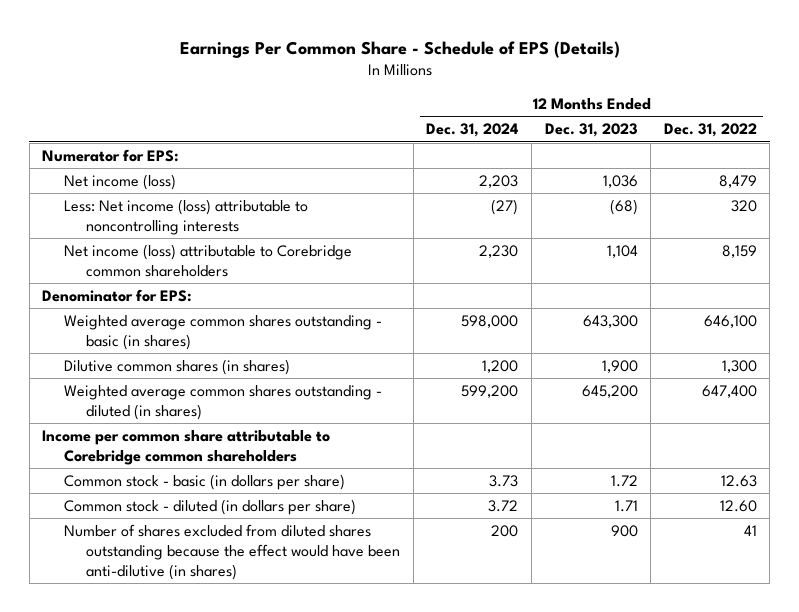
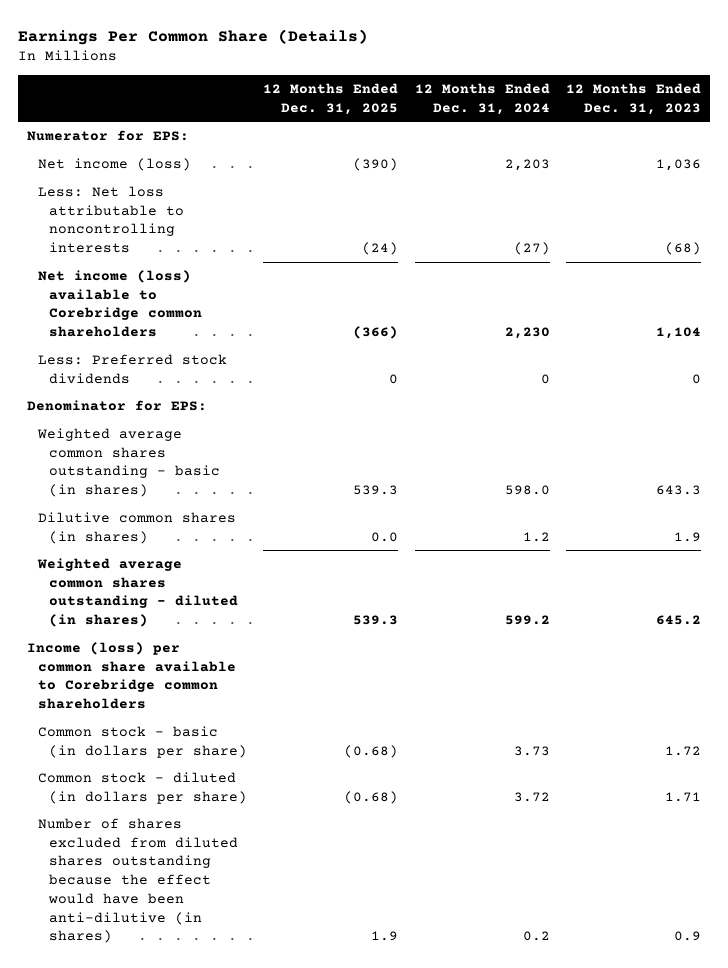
[179,40,620,58] Earnings Per Common Share - Schedule of EPS (Details) -> [18,28,369,45] Earnings Per Common Share (Details)
[663,123,757,138] Dec. 31, 2022 -> none
none -> [263,82,399,115] 12 Months Ended Dec. 31, 2025
[64,198,309,235] Less: Net income (loss) attributable to noncontrolling interests -> [37,185,184,254] Less: Net loss attributable to noncontrolling interests
[64,243,353,277] Net income (loss) attributable to Corebridge common shareholders -> [37,269,202,338] Net income (loss) available to Corebridge common shareholders
none -> [37,353,227,384] Less: Preferred stock dividends
[461,314,519,328] 598,000 -> [504,485,550,496] 598.0
[582,314,638,328] 643,300 -> [656,485,702,496] 643.3
[482,359,519,373] 1,200 -> [522,531,550,542] 1.2
[601,359,638,373] 1,900 -> [674,531,702,542] 1.9
[461,384,519,398] 599,200 -> [504,615,550,626] 599.2
[581,384,638,398] 645,200 -> [656,615,702,626] 645.2
[42,429,331,465] Income per common share attributable to Corebridge common shareholders -> [26,641,236,710] Income (loss) per common share available to Corebridge common shareholders
[491,524,519,537] 200 -> [522,931,550,942] 0.2
[610,524,638,537] 900 -> [674,931,702,942] 0.9

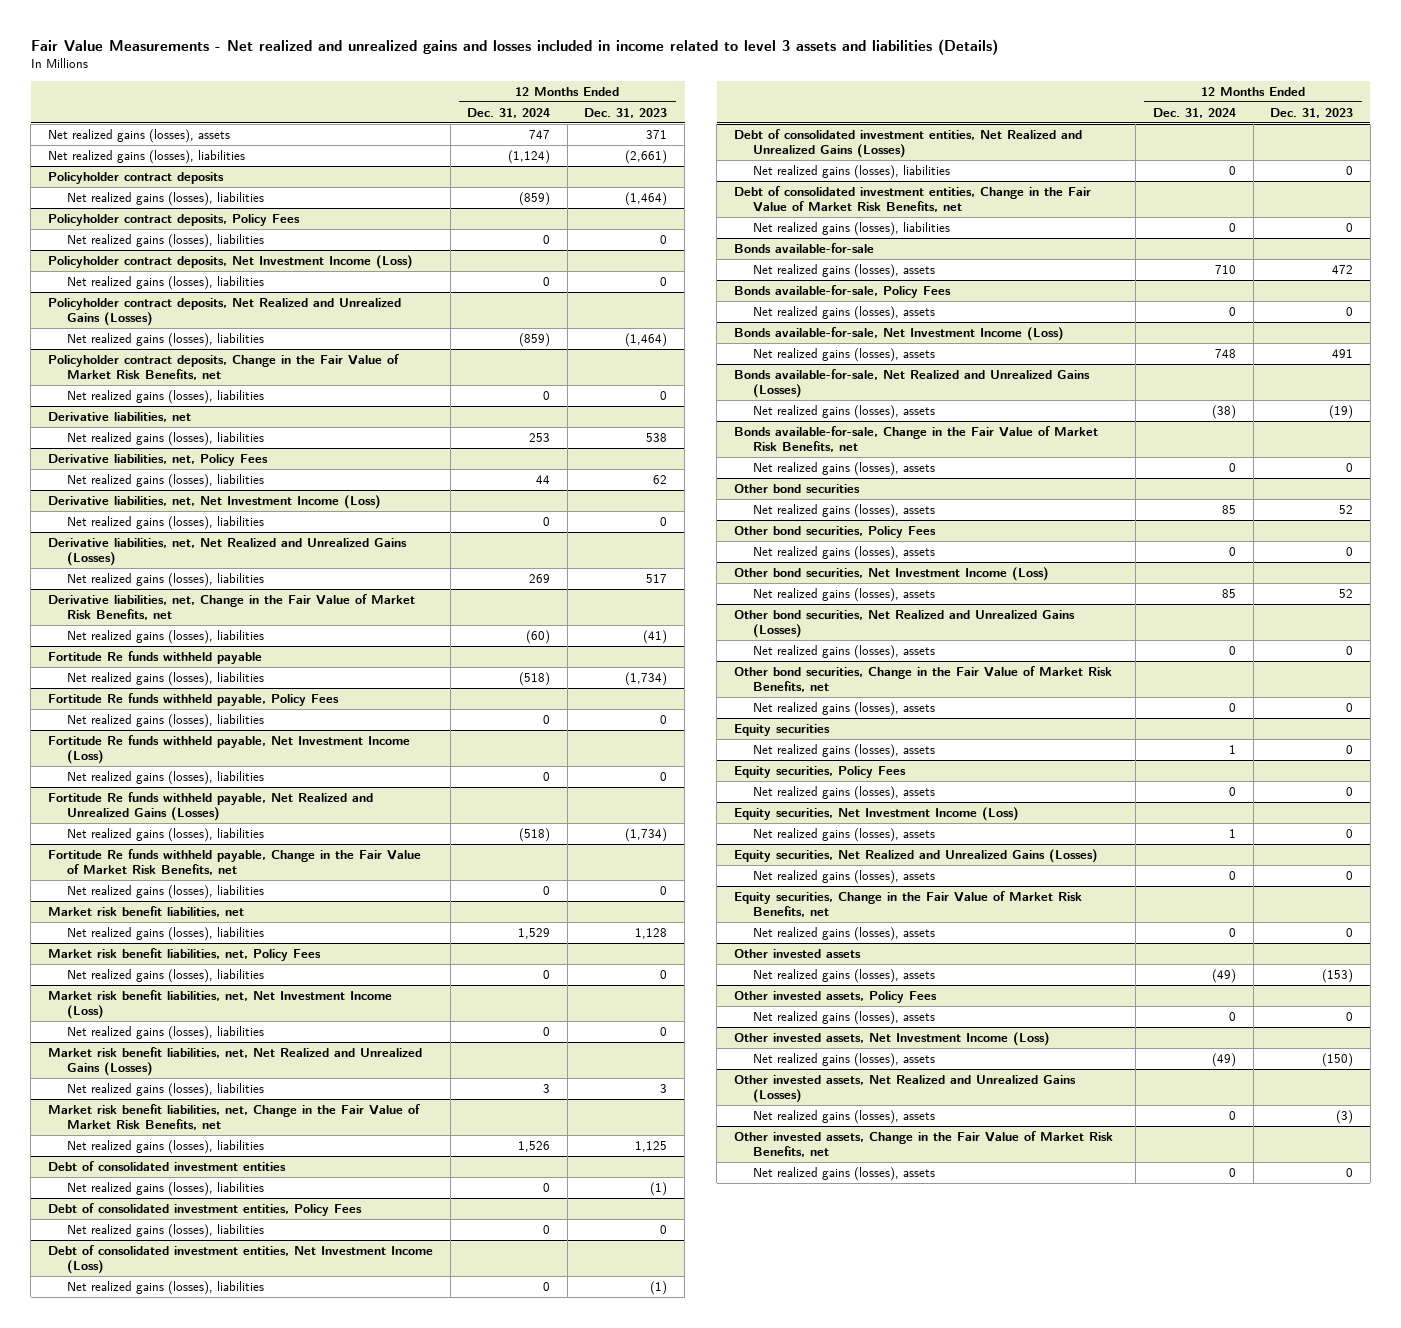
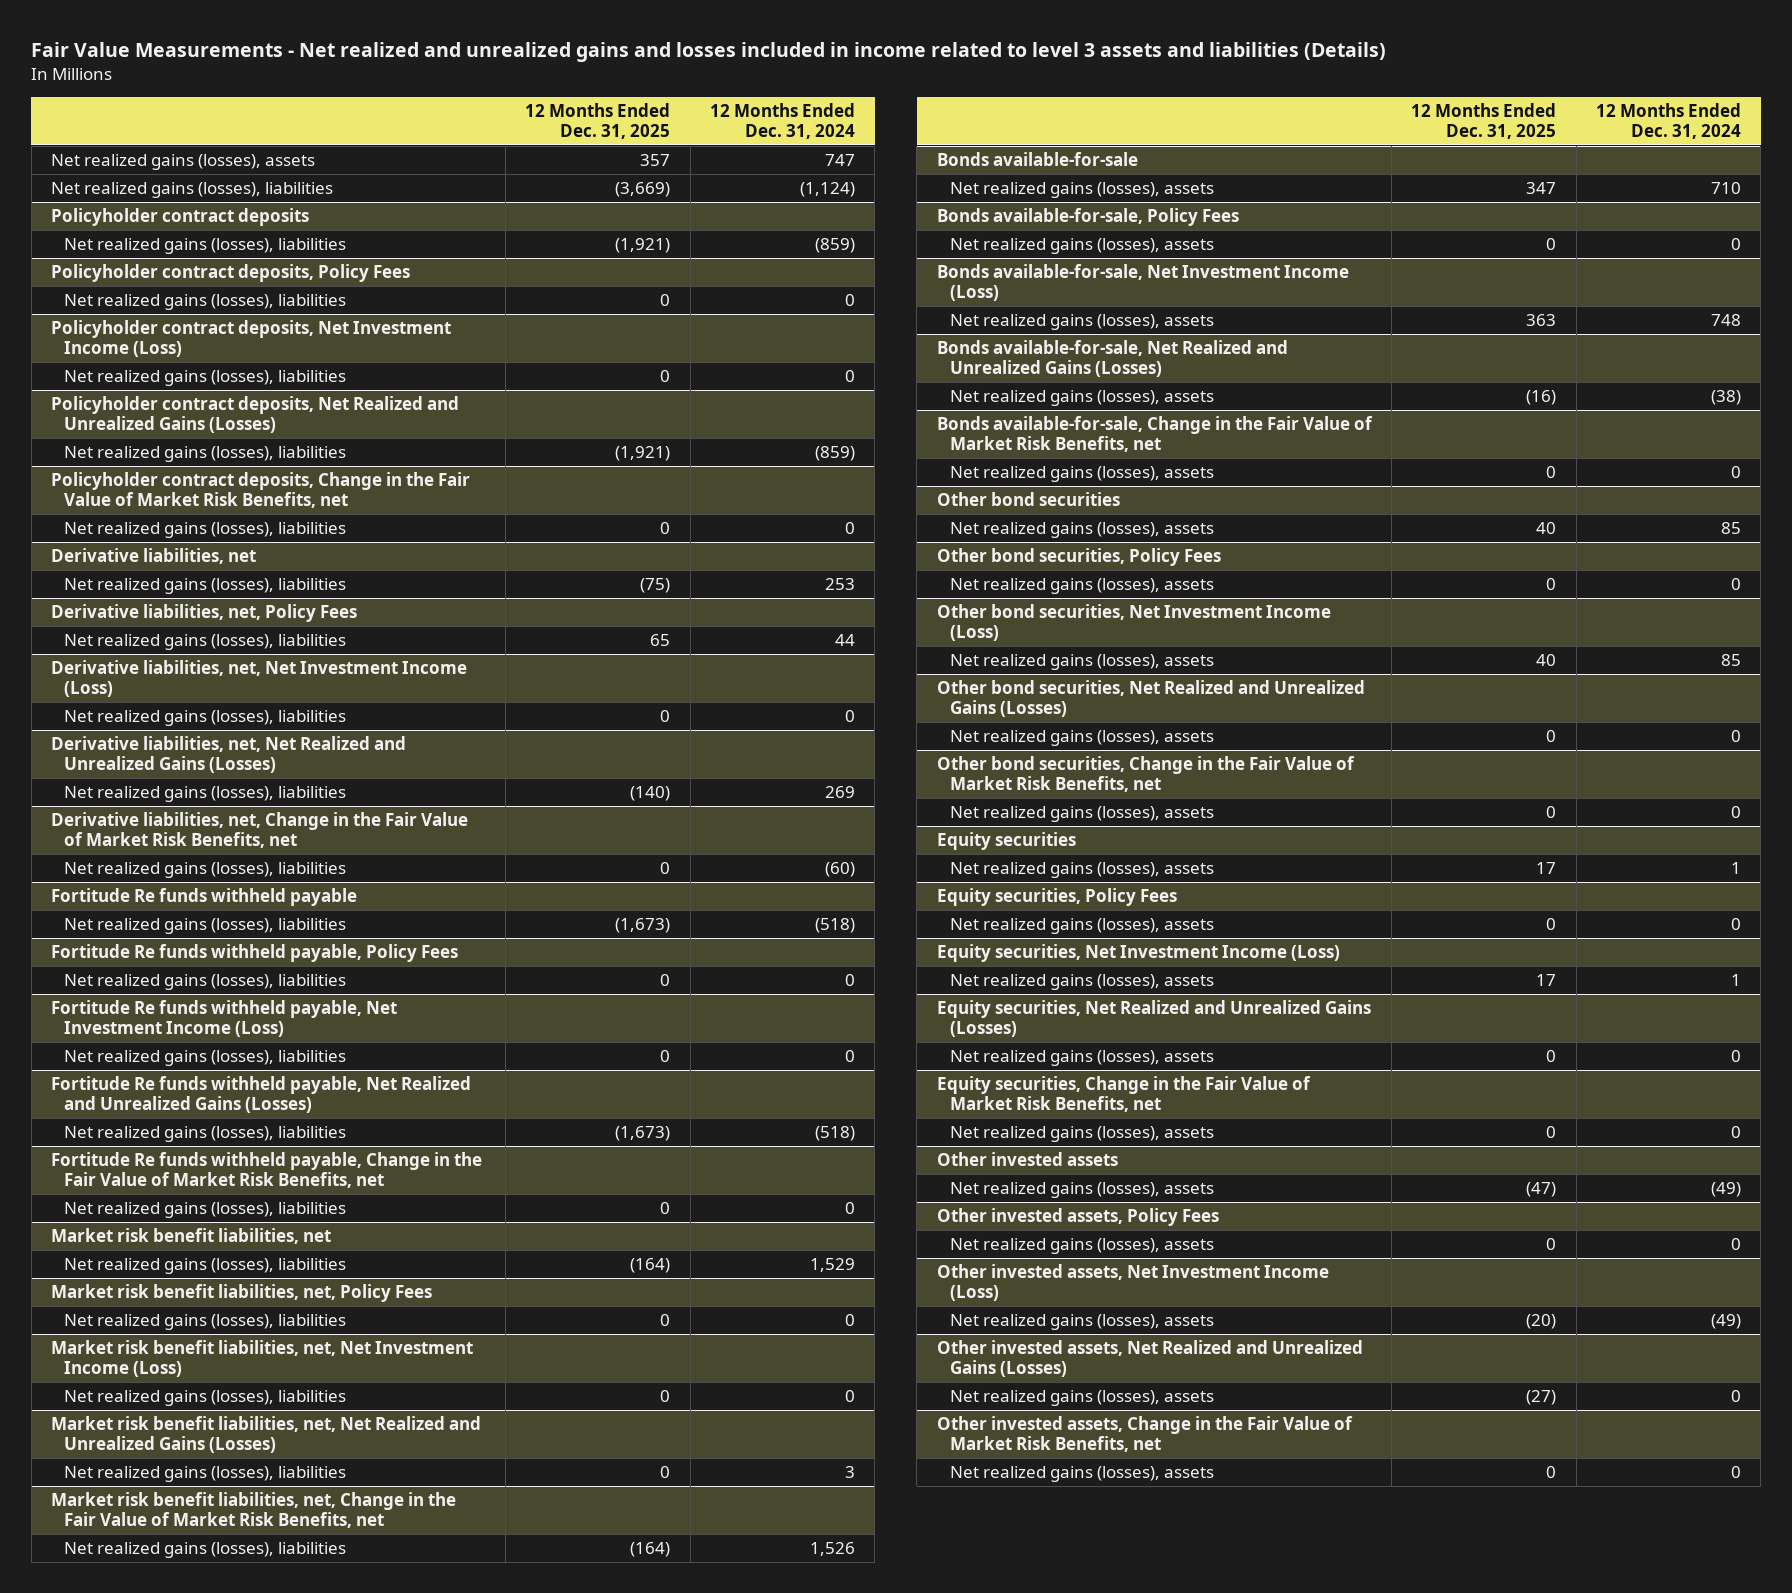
[584,107,668,118] Dec. 31, 2023 -> none
none -> [525,103,671,139] 12 Months Ended Dec. 31, 2025
[47,1161,286,1172] Debt of consolidated investment entities -> none
[66,1182,264,1197] Net realized gains (losses), liabilities -> none
[47,1203,362,1217] Debt of consolidated investment entities, Policy Fees -> none
[66,1224,264,1239] Net realized gains (losses), liabilities -> none
[47,1245,433,1274] Debt of consolidated investment entities, Net Investment Income (Loss) -> none
[66,1281,264,1296] Net realized gains (losses), liabilities -> none
[733,129,1082,158] Debt of consolidated investment entities, Net Realized and Unrealized Gains (Losses) -> none
[752,165,950,180] Net realized gains (losses), liabilities -> none
[733,186,1091,212] Debt of consolidated investment entities, Change in the Fair Value of Market Risk Benefits, net -> none
[752,222,950,237] Net realized gains (losses), liabilities -> none

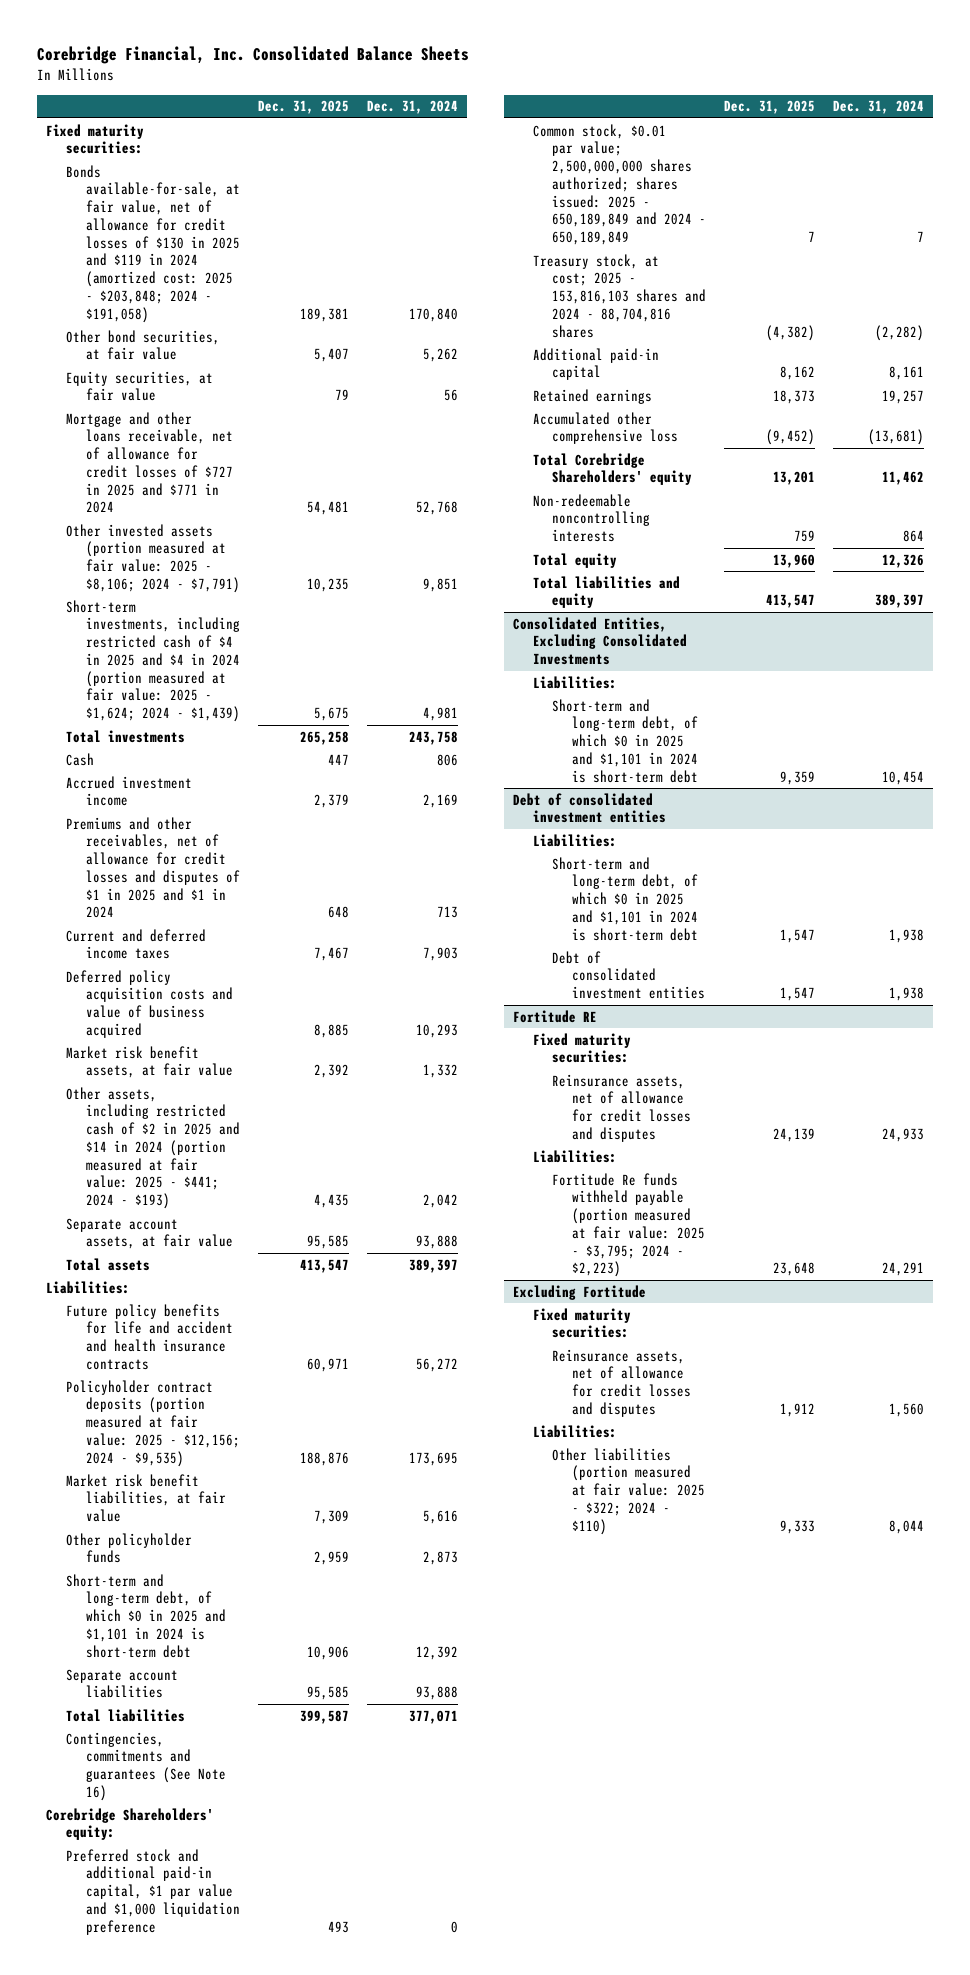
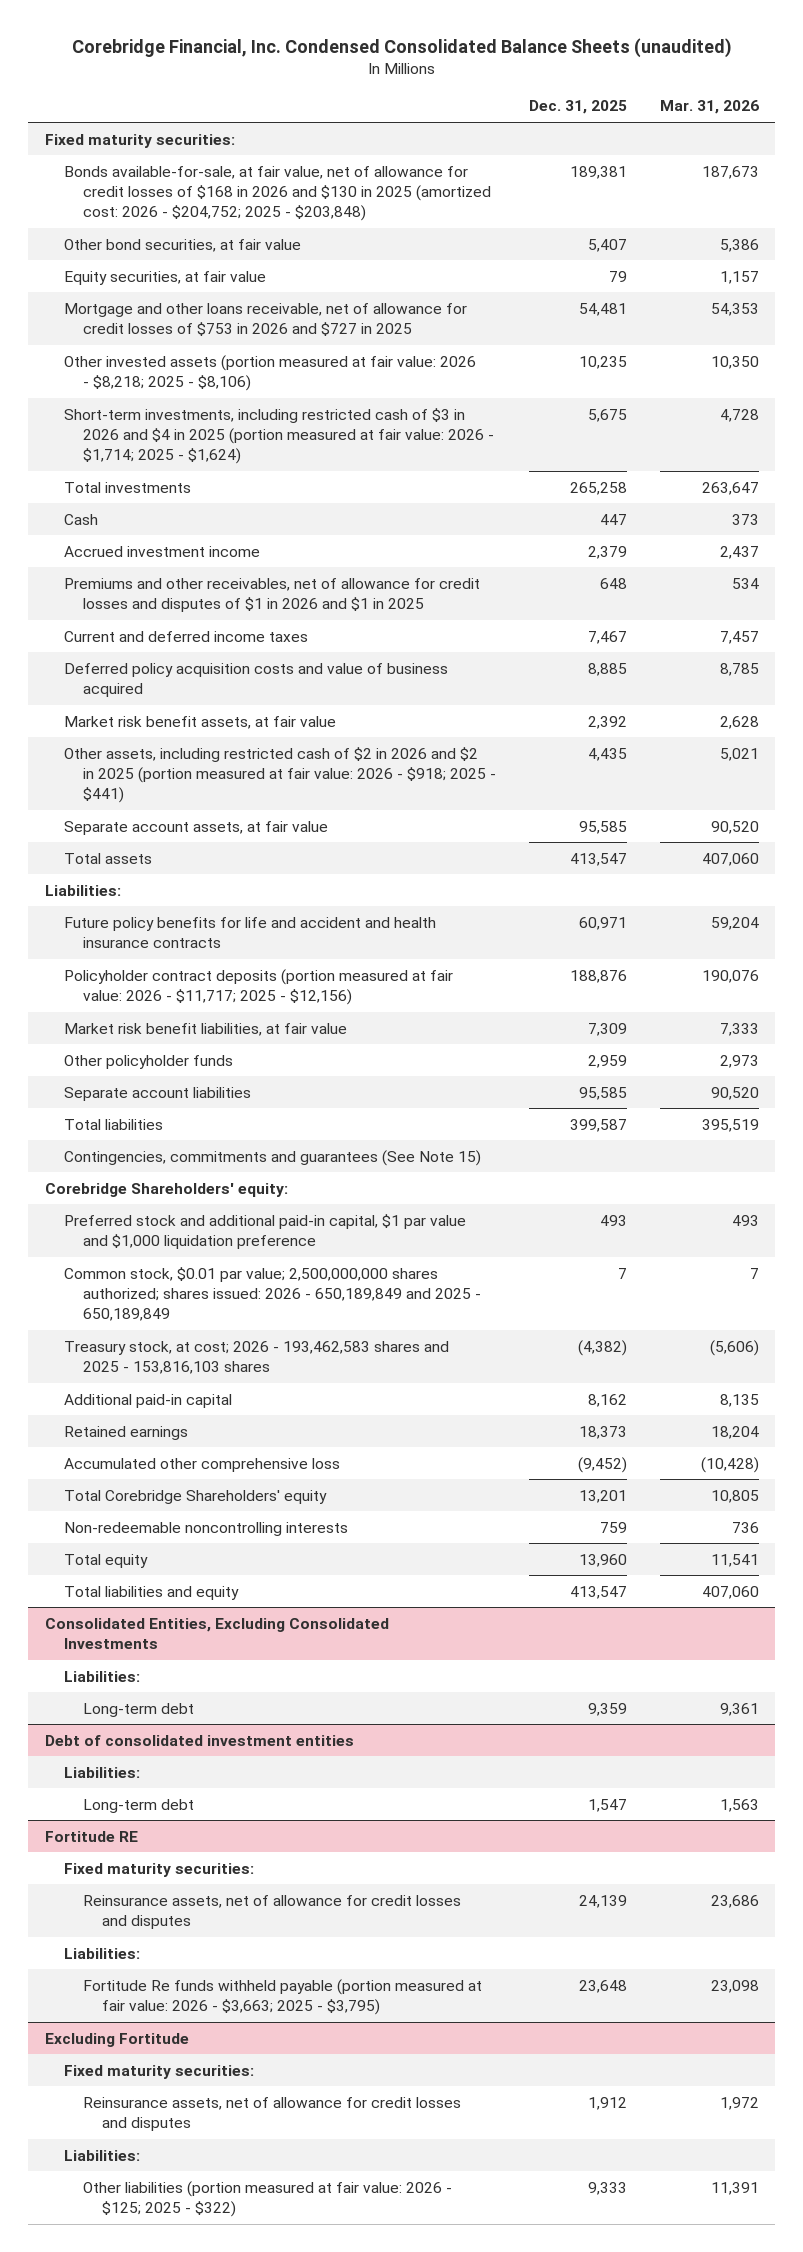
[37,46,470,65] Corebridge Financial, Inc. Consolidated Balance Sheets -> [71,37,732,58] Corebridge Financial, Inc. Condensed Consolidated Balance Sheets (unaudited)
[366,100,458,115] Dec. 31, 2024 -> none
none -> [659,100,759,115] Mar. 31, 2026
[66,164,241,323] Bonds available-for-sale, at fair value, net of allowance for credit losses of $130 in 2025 and $119 in 2024 (amortized cost: 2025 - $203,848; 2024 - $191,058) -> [63,165,492,222] Bonds available-for-sale, at fair value, net of allowance for credit losses of $168 in 2026 and $130 in 2025 (amortized cost: 2026 - $204,752; 2025 - $203,848)
[66,411,234,514] Mortgage and other loans receivable, net of allowance for credit losses of $727 in 2025 and $771 in 2024 -> [63,302,467,337] Mortgage and other loans receivable, net of allowance for credit losses of $753 in 2026 and $727 in 2025
[66,523,241,593] Other invested assets (portion measured at fair value: 2025 - $8,106; 2024 - $7,791) -> [63,354,476,392] Other invested assets (portion measured at fair value: 2026 - $8,218; 2025 - $8,106)
[66,599,241,723] Short-term investments, including restricted cash of $4 in 2025 and $4 in 2024 (portion measured at fair value: 2025 - $1,624; 2024 - $1,439) -> [63,407,495,465] Short-term investments, including restricted cash of $3 in 2026 and $4 in 2025 (portion measured at fair value: 2026 - $1,714; 2025 - $1,624)
[66,816,241,919] Premiums and other receivables, net of allowance for credit losses and disputes of $1 in 2025 and $1 in 2024 -> [63,577,480,613] Premiums and other receivables, net of allowance for credit losses and disputes of $1 in 2026 and $1 in 2025
[66,1086,241,1210] Other assets, including restricted cash of $2 in 2025 and $14 in 2024 (portion measured at fair value: 2025 - $441; 2024 - $193) -> [63,746,497,804] Other assets, including restricted cash of $2 in 2026 and $2 in 2025 (portion measured at fair value: 2026 - $918; 2025 - $441)
[66,1379,241,1467] Policyholder contract deposits (portion measured at fair value: 2025 - $12,156; 2024 - $9,535) -> [63,968,453,1006] Policyholder contract deposits (portion measured at fair value: 2026 - $11,717; 2025 - $12,156)
[66,1573,227,1658] Short-term and long-term debt, of which $0 in 2025 and $1,101 in 2024 is short-term debt -> none
[66,1731,227,1801] Contingencies, commitments and guarantees (See Note 16) -> [63,1149,481,1166] Contingencies, commitments and guarantees (See Note 15)
[532,123,707,246] Common stock, $0.01 par value; 2,500,000,000 shares authorized; shares issued: 2025 - 650,189,849 and 2024 - 650,189,849 -> [63,1266,482,1322] Common stock, $0.01 par value; 2,500,000,000 shares authorized; shares issued: 2026 - 650,189,849 and 2025 - 650,189,849
[532,253,707,338] Treasury stock, at cost; 2025 - 153,816,103 shares and 2024 - 88,704,816 shares -> [63,1340,449,1375] Treasury stock, at cost; 2026 - 193,462,583 shares and 2025 - 153,816,103 shares
[552,698,699,783] Short-term and long-term debt, of which $0 in 2025 and $1,101 in 2024 is short-term debt -> [83,1702,195,1717] Long-term debt
[552,856,699,941] Short-term and long-term debt, of which $0 in 2025 and $1,101 in 2024 is short-term debt -> none
[552,950,706,1000] Debt of consolidated investment entities -> [83,1798,195,1813] Long-term debt
[552,1172,706,1278] Fortitude Re funds withheld payable (portion measured at fair value: 2025 - $3,795; 2024 - $2,223) -> [83,1978,483,2016] Fortitude Re funds withheld payable (portion measured at fair value: 2026 - $3,663; 2025 - $3,795)
[552,1447,706,1535] Other liabilities (portion measured at fair value: 2025 - $322; 2024 - $110) -> [83,2180,453,2218] Other liabilities (portion measured at fair value: 2026 - $125; 2025 - $322)

